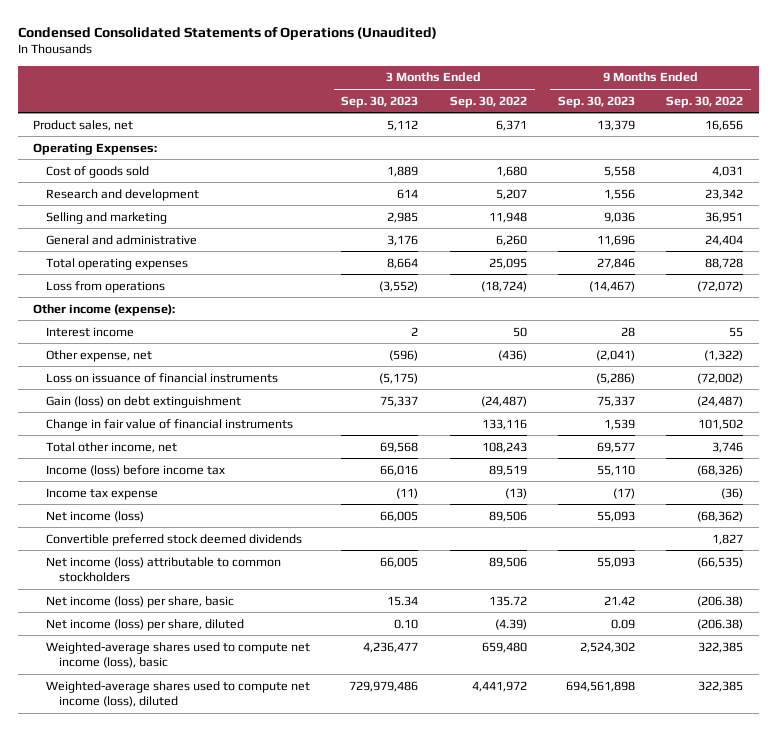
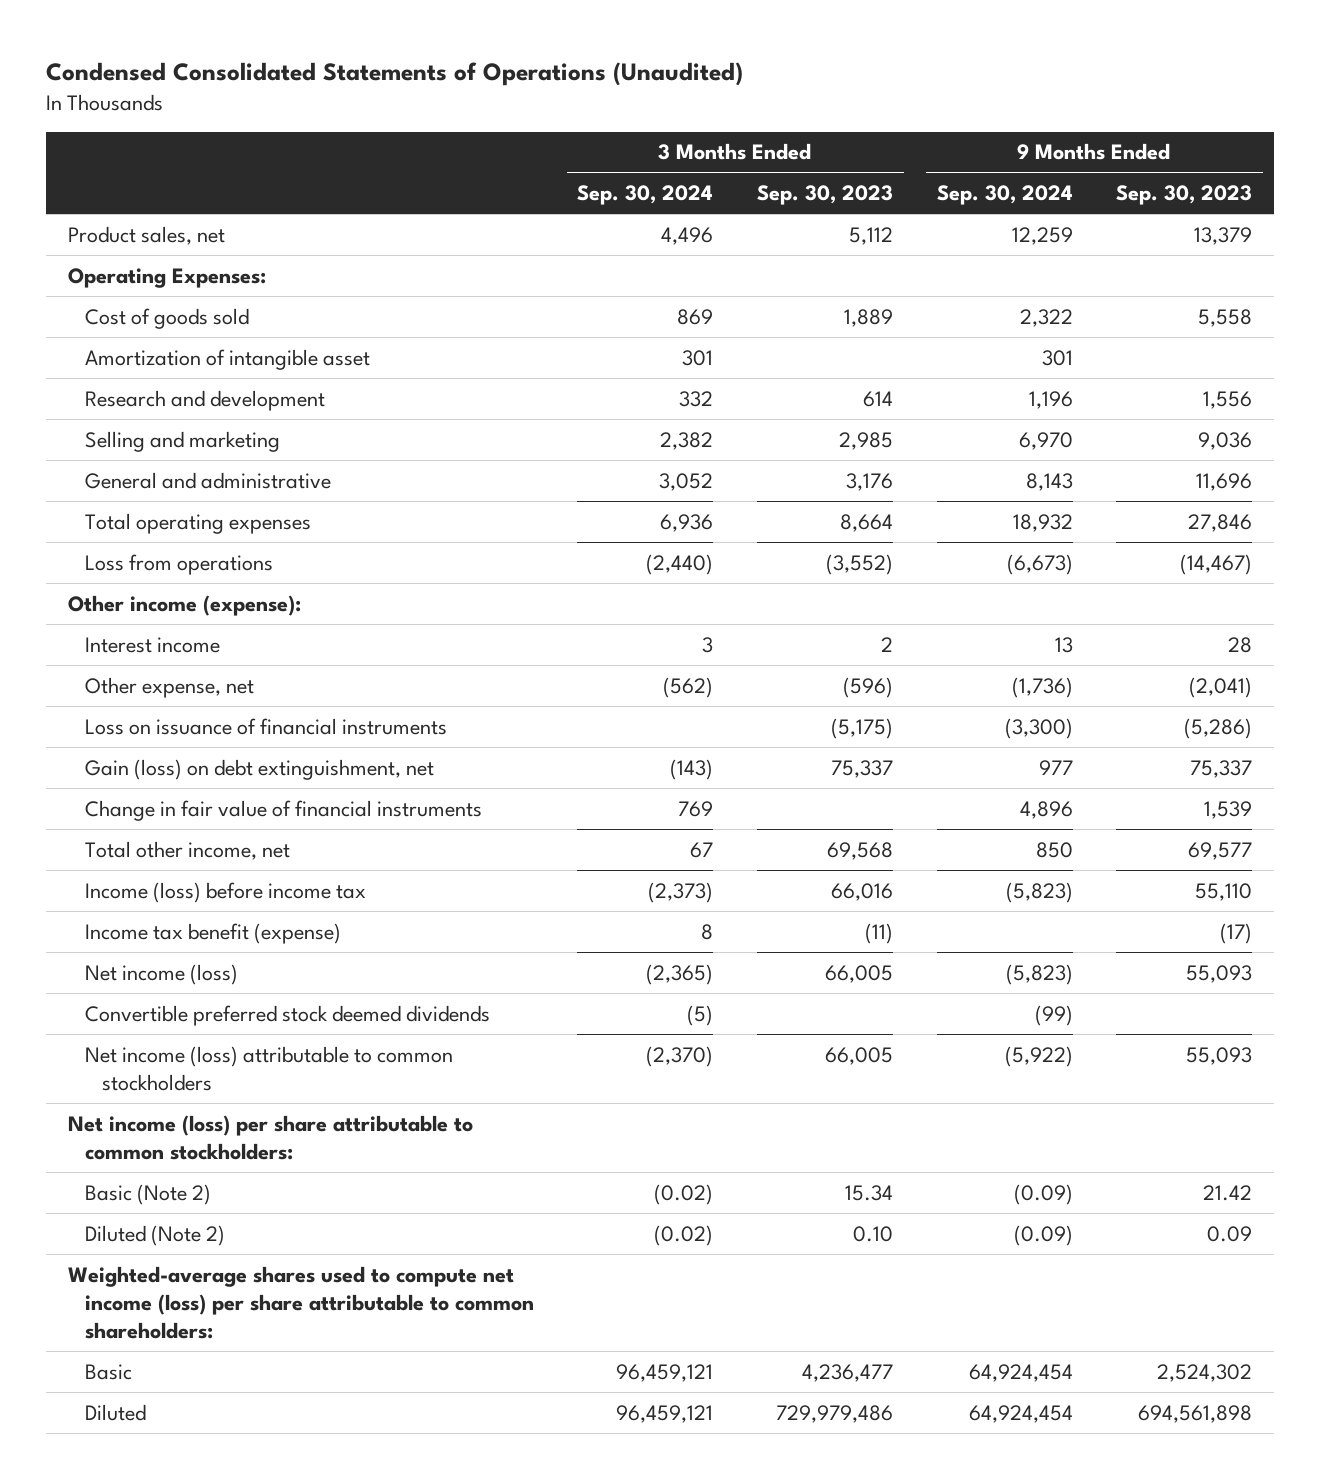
[449,95,527,108] Sep. 30, 2022 -> none
[666,95,744,108] Sep. 30, 2022 -> none
none -> [577,184,714,205] Sep. 30, 2024
none -> [936,184,1073,205] Sep. 30, 2024
none -> [84,348,370,370] Amortization of intangible asset
[46,395,242,408] Gain (loss) on debt extinguishment -> [84,758,434,780] Gain (loss) on debt extinguishment, net
[46,487,159,500] Income tax expense -> [84,922,341,944] Income tax benefit (expense)
none -> [68,1114,474,1160] Net income (loss) per share attributable to common stockholders:
[46,595,235,608] Net income (loss) per share, basic -> [84,1183,211,1205] Basic (Note 2)
[46,618,245,631] Net income (loss) per share, diluted -> [84,1224,225,1246] Diluted (Note 2)
none -> [68,1265,534,1340] Weighted-average shares used to compute net income (loss) per share attributable to common shareholders:
[46,641,311,669] Weighted-average shares used to compute net income (loss), basic -> [84,1363,132,1380] Basic
[46,680,311,708] Weighted-average shares used to compute net income (loss), diluted -> [84,1403,146,1421] Diluted

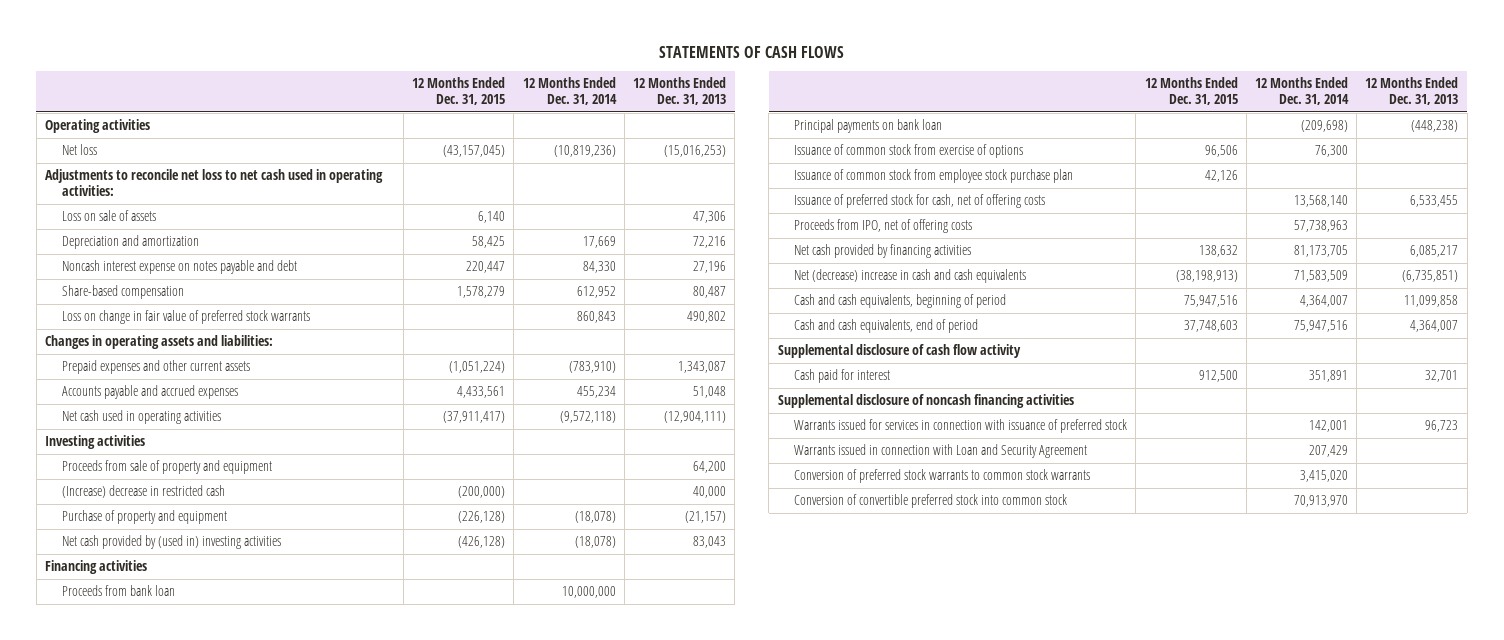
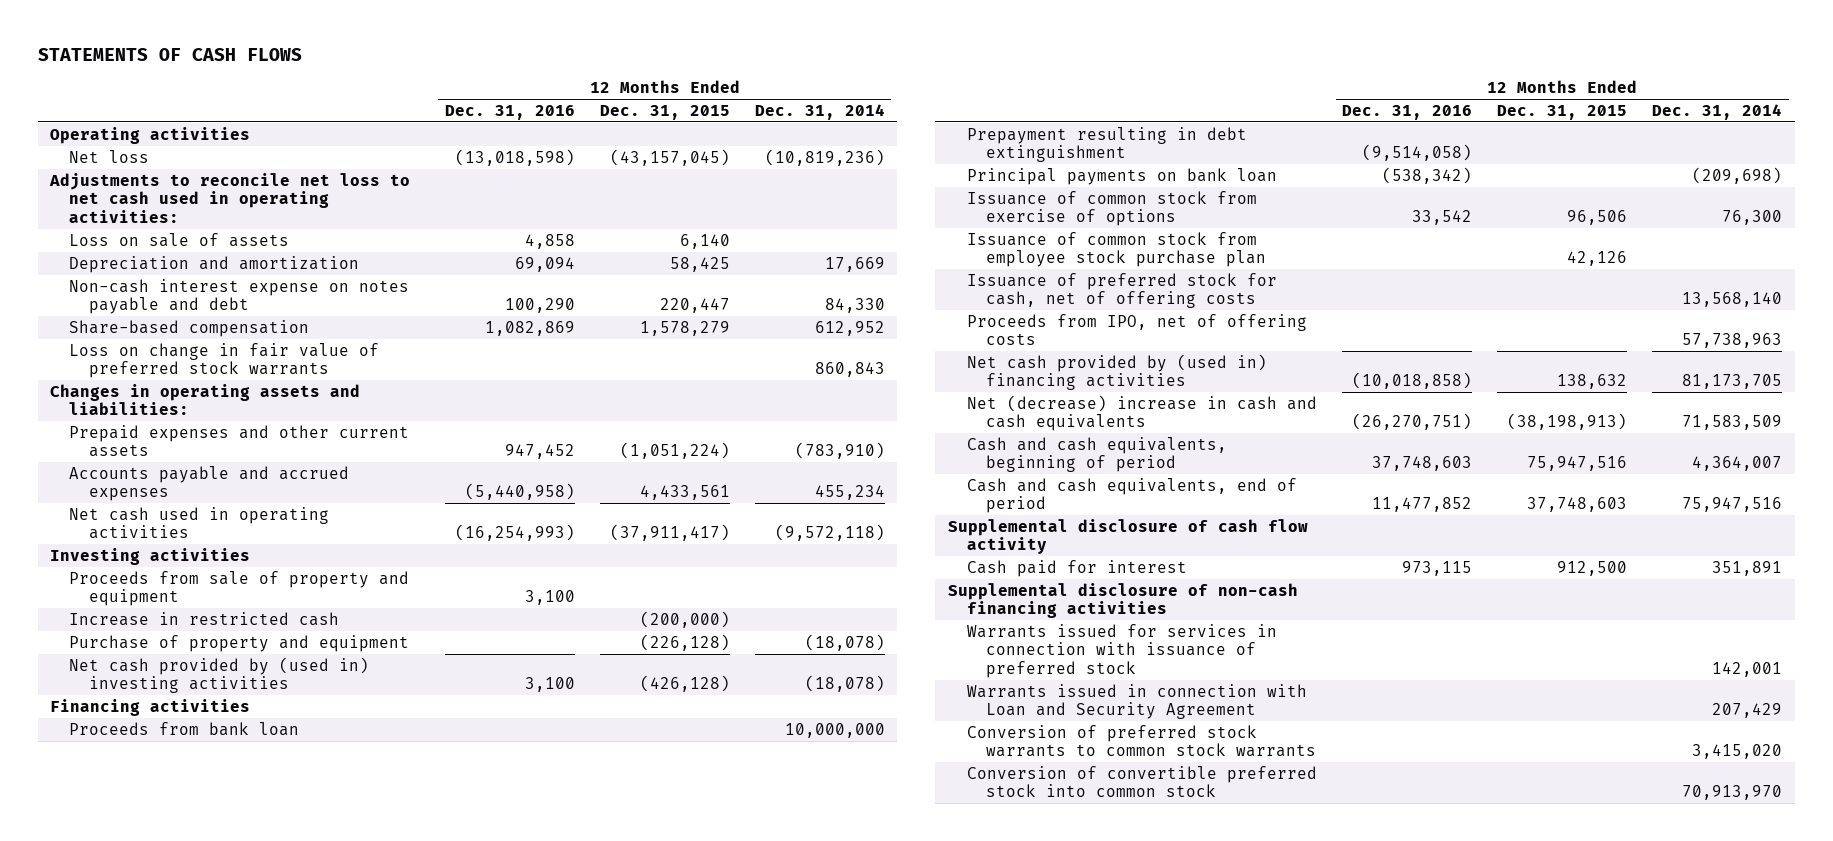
[633,77,727,106] 12 Months Ended Dec. 31, 2013 -> none
none -> [444,104,575,120] Dec. 31, 2016
[61,260,297,275] Noncash interest expense on notes payable and debt -> [69,278,410,315] Non-cash interest expense on notes payable and debt
[61,485,225,499] (Increase) decrease in restricted cash -> [69,611,340,626] Increase in restricted cash
none -> [967,126,1248,163] Prepayment resulting in debt extinguishment
[794,244,972,259] Net cash provided by financing activities -> [967,353,1268,391] Net cash provided by (used in) financing activities
[777,394,1074,409] Supplemental disclosure of noncash financing activities -> [947,582,1298,619] Supplemental disclosure of non-cash financing activities

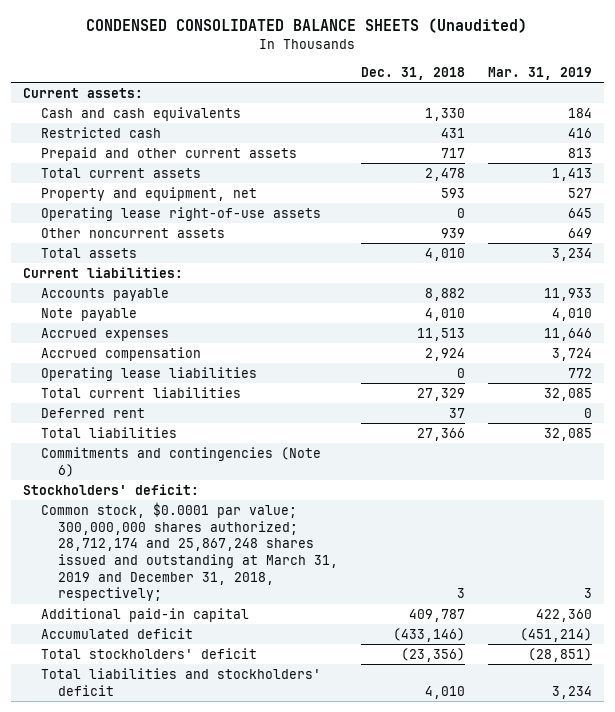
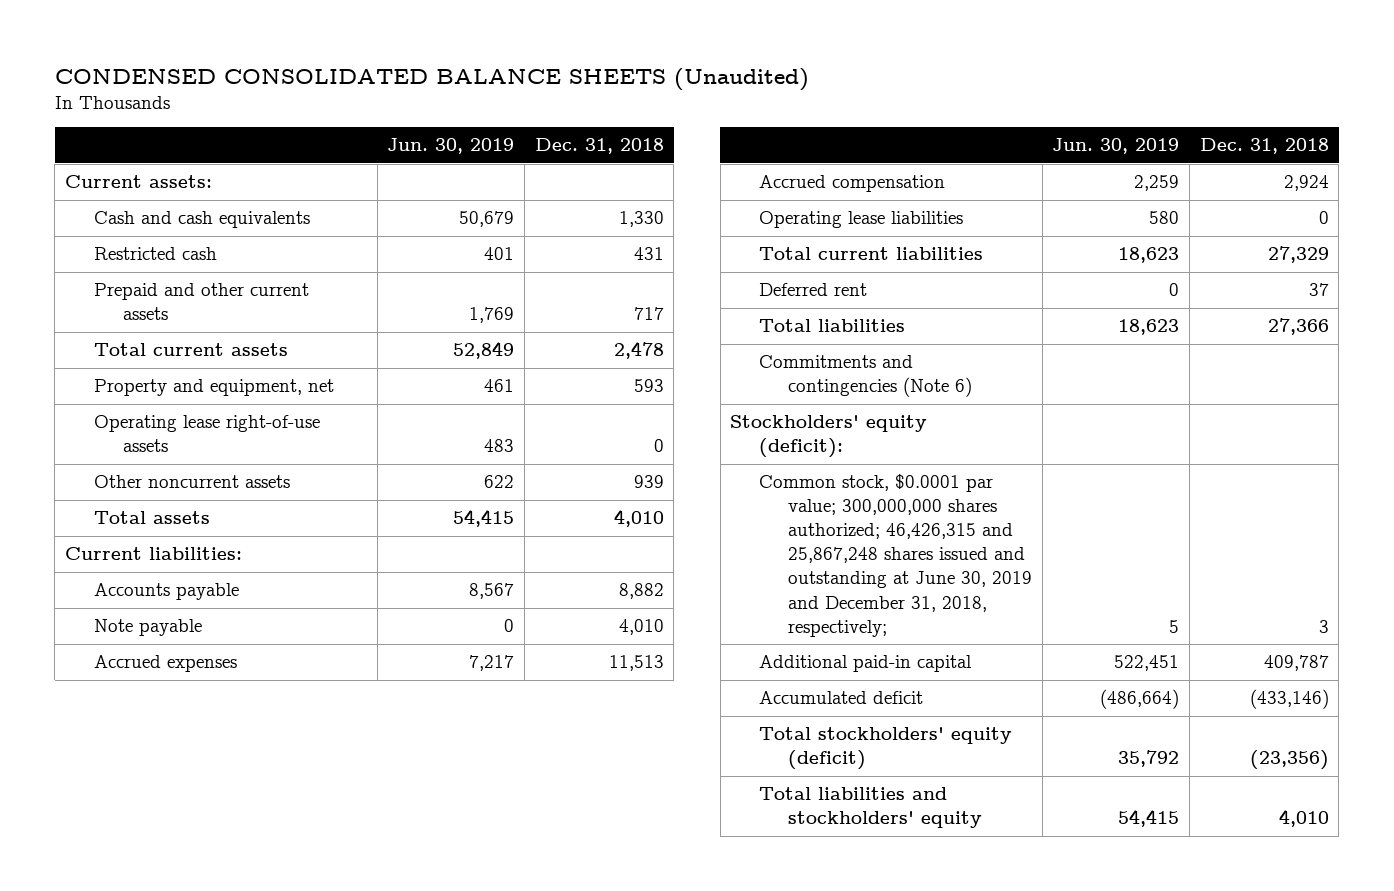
[488,67,593,81] Mar. 31, 2019 -> none
none -> [387,138,515,155] Jun. 30, 2019
[22,483,199,495] Stockholders' deficit: -> [730,415,928,459] Stockholders' equity (deficit):
[40,501,339,602] Common stock, $0.0001 par value; 300,000,000 shares authorized; 28,712,174 and 25,867,248 shares issued and outstanding at March 31, 2019 and December 31, 2018, respectively; -> [759,474,1032,637] Common stock, $0.0001 par value; 300,000,000 shares authorized; 46,426,315 and 25,867,248 shares issued and outstanding at June 30, 2019 and December 31, 2018, respectively;
[40,647,257,659] Total stockholders' deficit -> [759,727,1013,771] Total stockholders' equity (deficit)
[40,667,321,696] Total liabilities and stockholders' deficit -> [759,787,982,829] Total liabilities and stockholders' equity

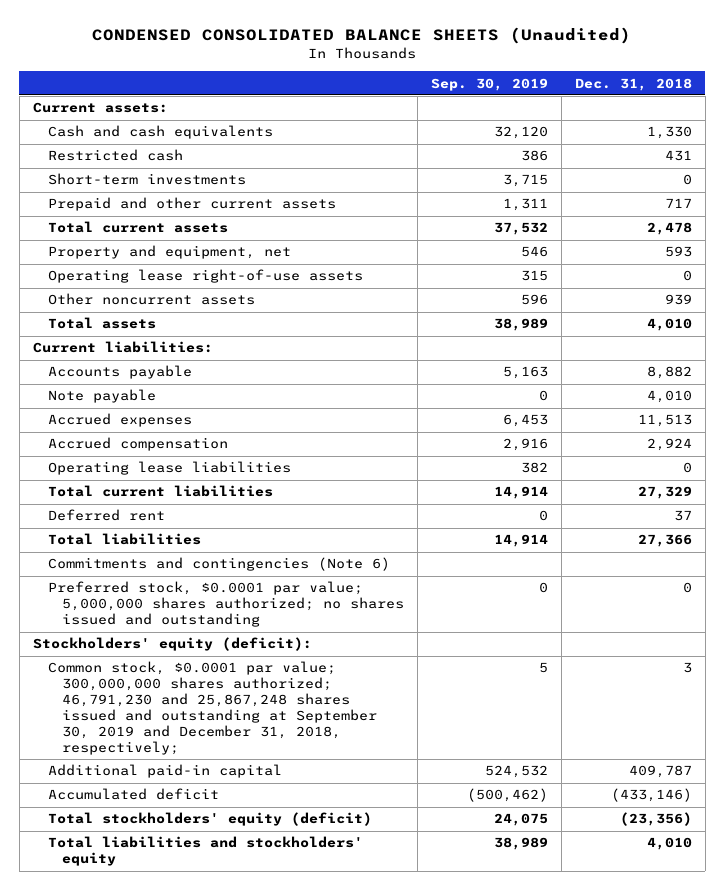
[387,138,515,155] Jun. 30, 2019 -> none
none -> [431,77,549,91] Sep. 30, 2019
none -> [47,173,246,186] Short-term investments
none -> [47,581,405,628] Preferred stock, $0.0001 par value; 5,000,000 shares authorized; no shares issued and outstanding
[759,474,1032,637] Common stock, $0.0001 par value; 300,000,000 shares authorized; 46,426,315 and 25,867,248 shares issued and outstanding at June 30, 2019 and December 31, 2018, respectively; -> [47,661,378,756] Common stock, $0.0001 par value; 300,000,000 shares authorized; 46,791,230 and 25,867,248 shares issued and outstanding at September 30, 2019 and December 31, 2018, respectively;

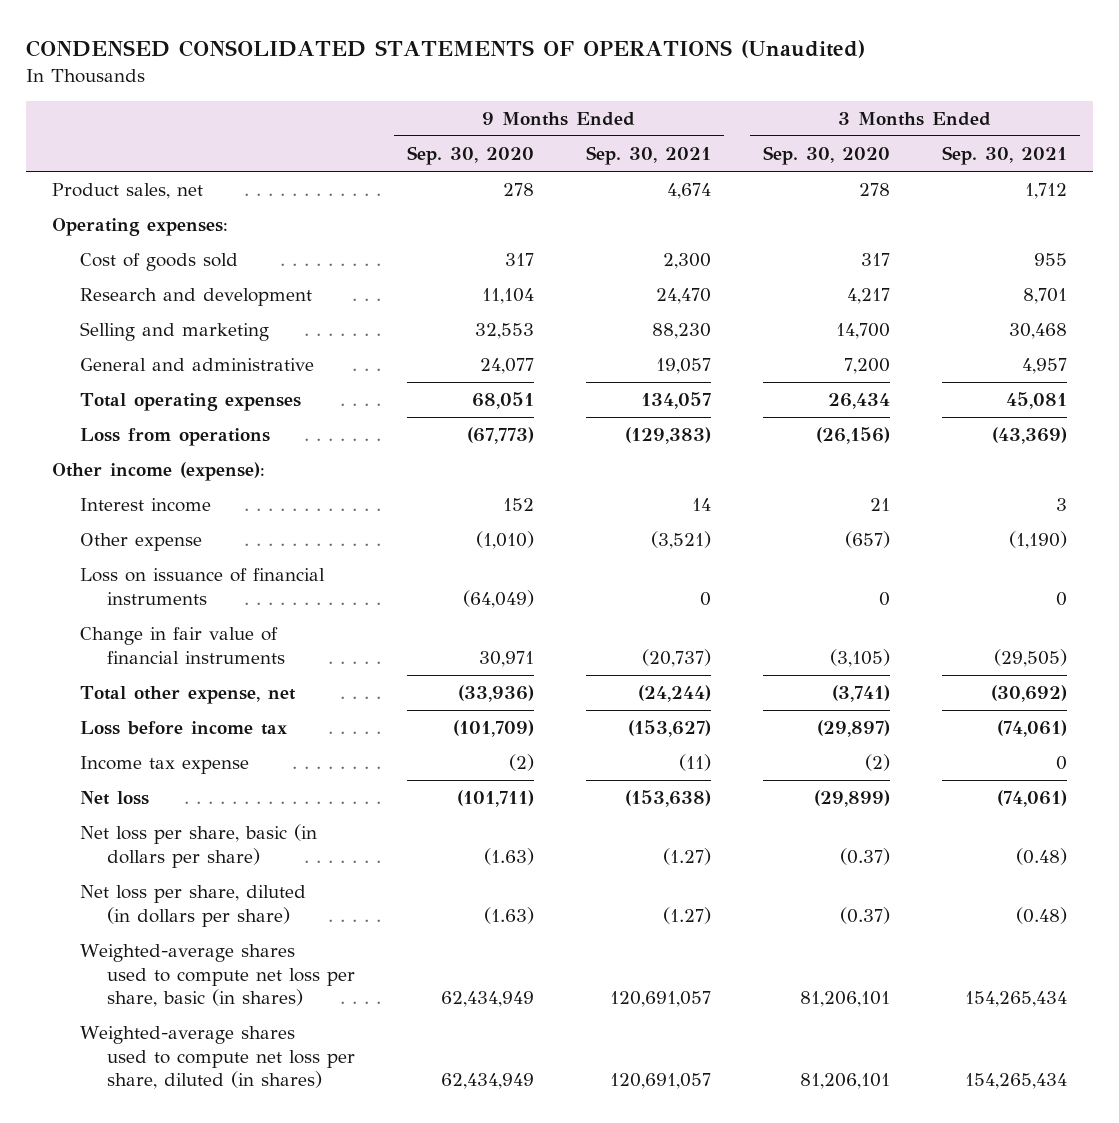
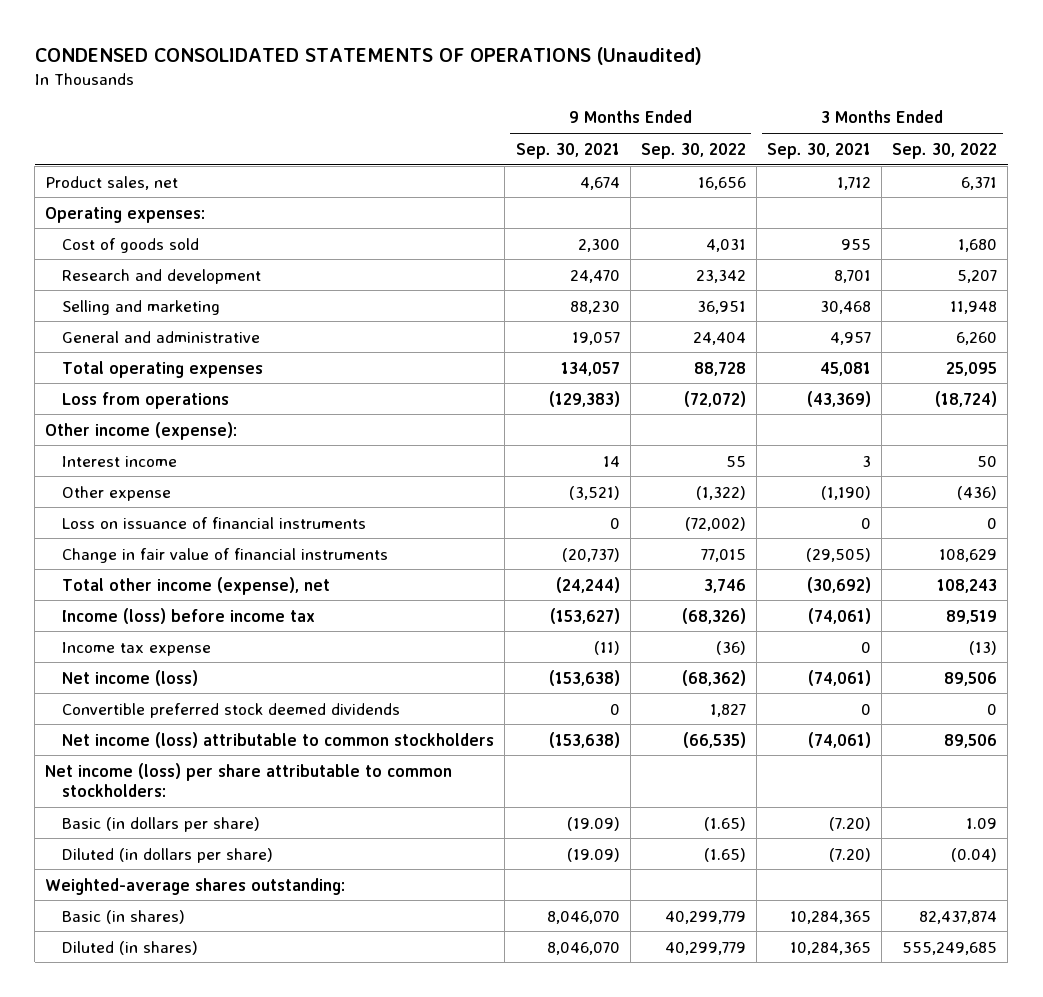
[406,146,534,166] Sep. 30, 2020 -> none
[762,146,890,166] Sep. 30, 2020 -> none
none -> [640,142,746,159] Sep. 30, 2022
none -> [892,142,998,159] Sep. 30, 2022
[79,686,296,705] Total other expense, net -> [62,576,331,595] Total other income (expense), net
[79,721,287,736] Loss before income tax -> [62,607,316,624] Income (loss) before income tax
[79,791,149,806] Net loss -> [62,669,199,686] Net income (loss)
none -> [62,702,401,718] Convertible preferred stock deemed dividends
none -> [62,731,495,748] Net income (loss) attributable to common stockholders
none -> [45,762,453,798] Net income (loss) per share attributable to common stockholders:
[79,824,317,868] Net loss per share, basic (in dollars per share) -> [62,816,261,832] Basic (in dollars per share)
[662,847,711,865] (1.27) -> [566,816,620,831] (19.09)
[1015,847,1067,865] (0.48) -> [829,816,872,831] (7.20)
[79,885,306,927] Net loss per share, diluted (in dollars per share) -> [62,847,274,863] Diluted (in dollars per share)
[662,906,711,924] (1.27) -> [566,847,620,862] (19.09)
[1015,906,1067,924] (0.48) -> [829,847,872,862] (7.20)
none -> [45,877,346,895] Weighted-average shares outstanding:
[79,944,355,1007] Weighted-average shares used to compute net loss per share, basic (in shares) -> [62,909,186,924] Basic (in shares)
[609,990,711,1007] 120,691,057 -> [546,910,620,924] 8,046,070
[964,990,1067,1007] 154,265,434 -> [790,910,872,924] 10,284,365
[79,1026,355,1089] Weighted-average shares used to compute net loss per share, diluted (in shares) -> [62,940,199,955] Diluted (in shares)
[609,1072,711,1089] 120,691,057 -> [546,941,620,955] 8,046,070
[964,1072,1067,1089] 154,265,434 -> [790,941,872,955] 10,284,365

